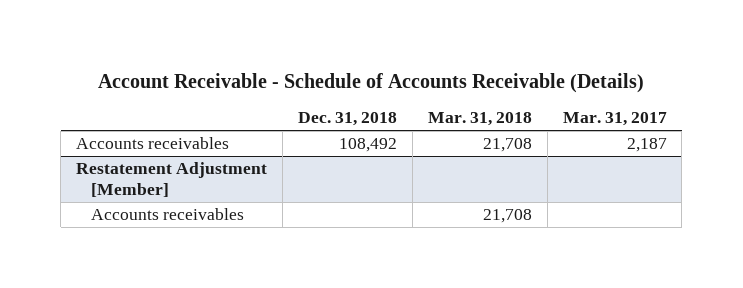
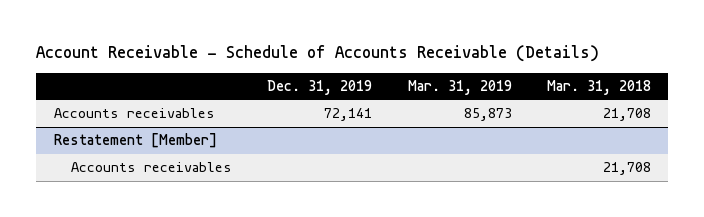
[297,112,397,127] Dec. 31, 2018 -> none
[562,112,667,127] Mar. 31, 2017 -> none
none -> [267,80,373,96] Dec. 31, 2019
none -> [407,80,512,96] Mar. 31, 2019
[76,162,268,197] Restatement Adjustment [Member] -> [53,133,217,149] Restatement [Member]

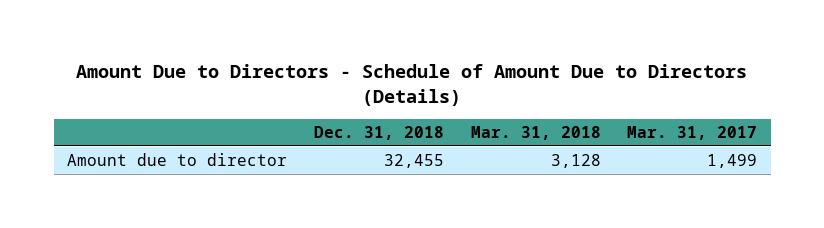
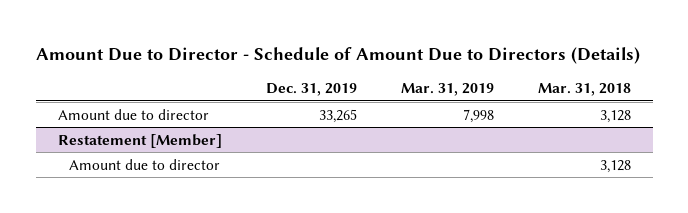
[76,64,748,107] Amount Due to Directors - Schedule of Amount Due to Directors (Details) -> [35,46,640,64] Amount Due to Director - Schedule of Amount Due to Directors (Details)
[313,125,444,140] Dec. 31, 2018 -> none
[627,125,758,140] Mar. 31, 2017 -> none
none -> [265,83,357,97] Dec. 31, 2019
none -> [400,83,494,97] Mar. 31, 2019
none -> [57,133,222,148] Restatement [Member]
none -> [69,158,221,170] Amount due to director

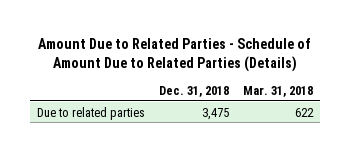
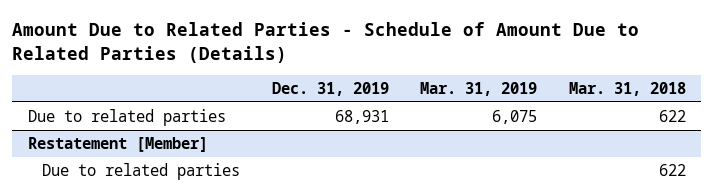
[159,85,230,97] Dec. 31, 2018 -> none
none -> [271,82,389,97] Dec. 31, 2019
none -> [420,82,538,97] Mar. 31, 2019
none -> [28,136,209,152] Restatement [Member]
none -> [42,162,241,180] Due to related parties

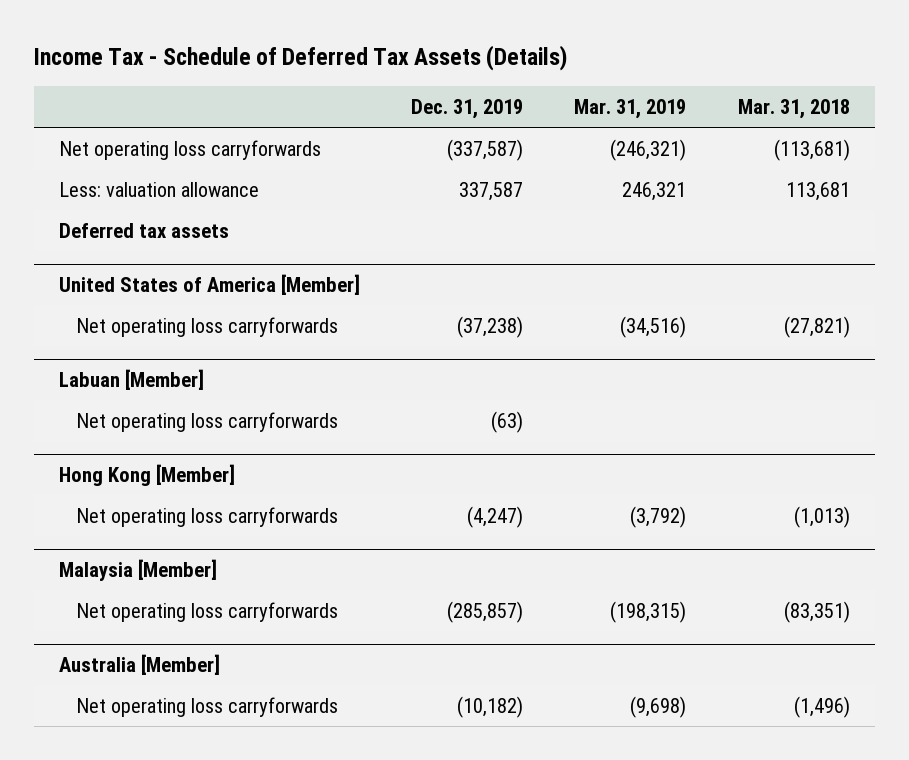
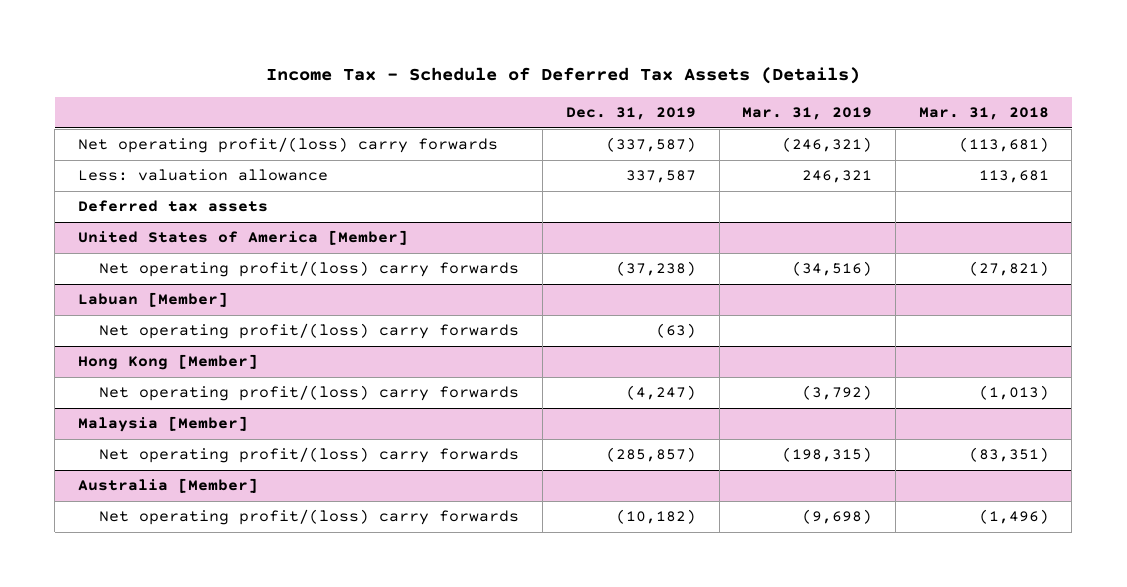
[59,139,322,160] Net operating loss carryforwards -> [78,137,499,154] Net operating profit/(loss) carry forwards
[76,316,339,337] Net operating loss carryforwards -> [99,261,520,278] Net operating profit/(loss) carry forwards
[76,411,339,432] Net operating loss carryforwards -> [99,323,520,340] Net operating profit/(loss) carry forwards
[76,506,339,527] Net operating loss carryforwards -> [99,385,520,402] Net operating profit/(loss) carry forwards
[76,601,339,622] Net operating loss carryforwards -> [99,447,520,464] Net operating profit/(loss) carry forwards
[76,696,339,717] Net operating loss carryforwards -> [99,509,520,526] Net operating profit/(loss) carry forwards

